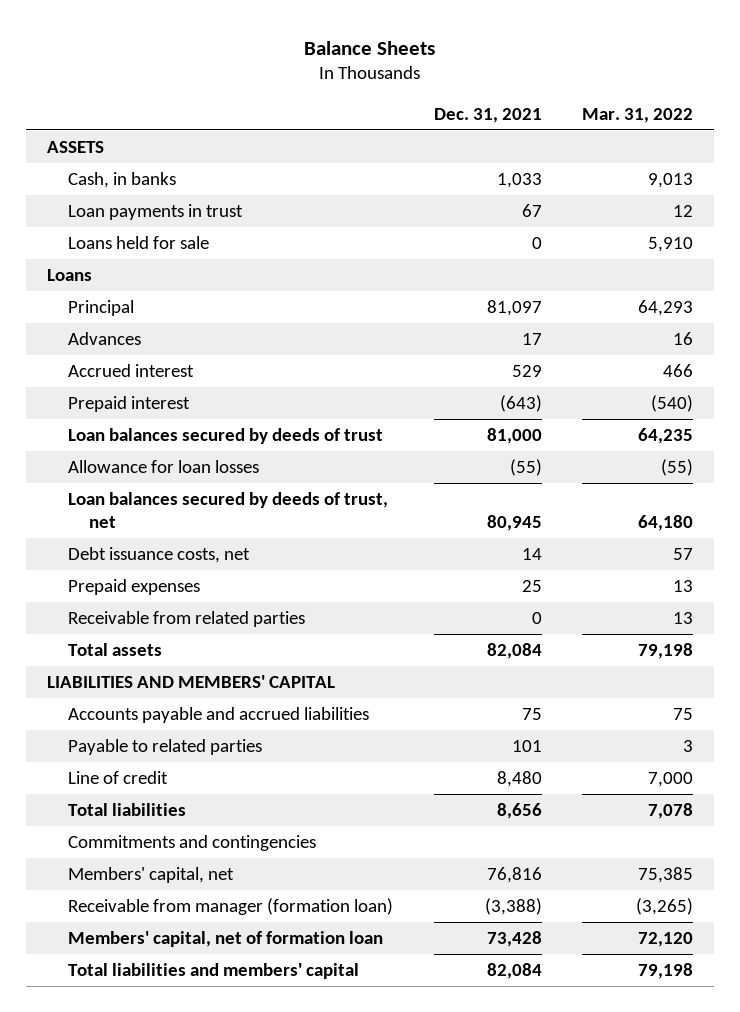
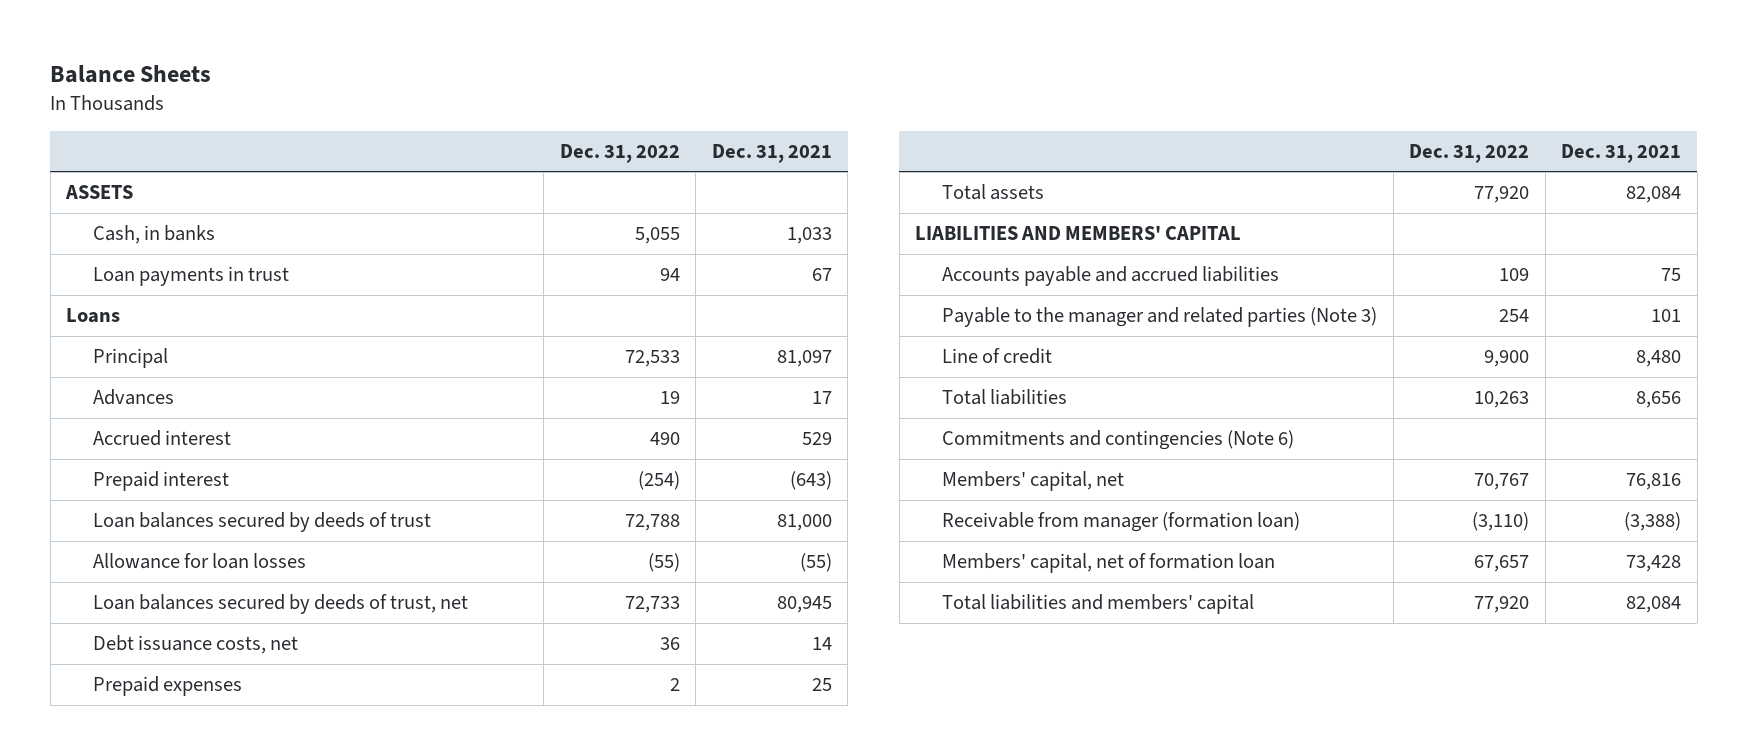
[582,107,694,123] Mar. 31, 2022 -> none
none -> [559,143,680,163] Dec. 31, 2022
[67,236,209,250] Loans held for sale -> none
[67,611,305,628] Receivable from related parties -> none
[67,739,262,756] Payable to related parties -> [942,307,1378,328] Payable to the manager and related parties (Note 3)
[67,835,316,852] Commitments and contingencies -> [942,430,1295,451] Commitments and contingencies (Note 6)

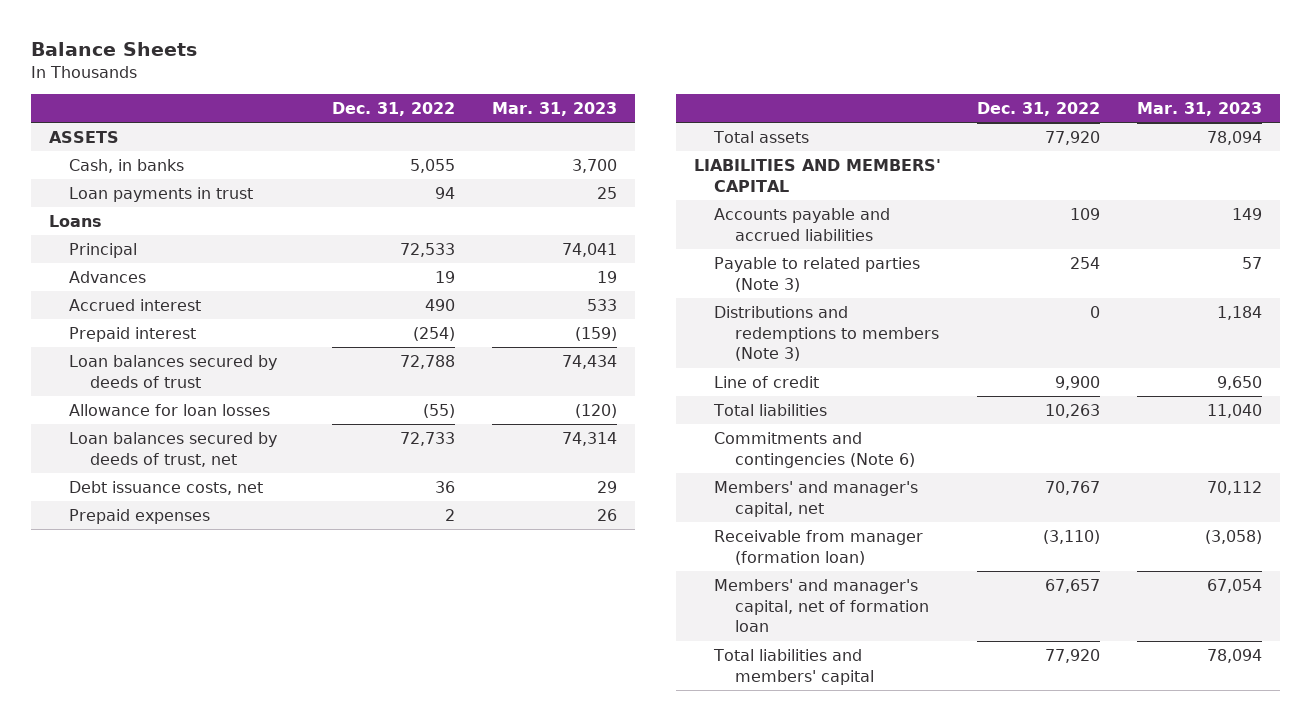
[711,143,832,163] Dec. 31, 2021 -> none
none -> [491,102,617,117] Mar. 31, 2023
[942,307,1378,328] Payable to the manager and related parties (Note 3) -> [714,257,921,292] Payable to related parties (Note 3)
none -> [714,306,939,362] Distributions and redemptions to members (Note 3)
[942,471,1125,492] Members' capital, net -> [714,481,919,517] Members' and manager's capital, net
[942,553,1276,574] Members' capital, net of formation loan -> [714,579,929,633] Members' and manager's capital, net of formation loan

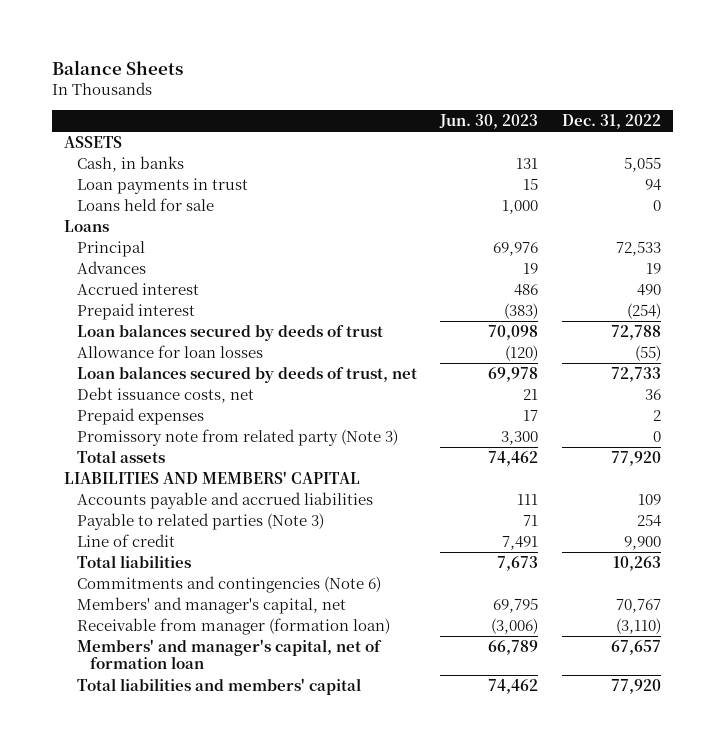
[491,102,617,117] Mar. 31, 2023 -> none
none -> [439,113,539,129] Jun. 30, 2023
none -> [76,198,214,212] Loans held for sale
none -> [76,429,398,447] Promissory note from related party (Note 3)
[714,306,939,362] Distributions and redemptions to members (Note 3) -> none

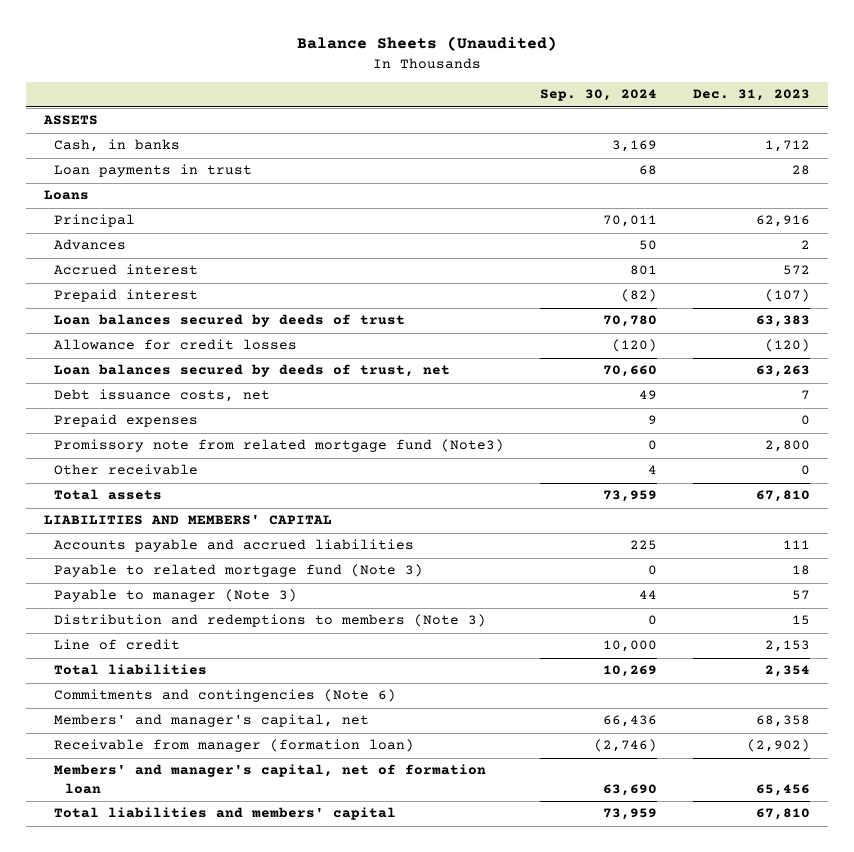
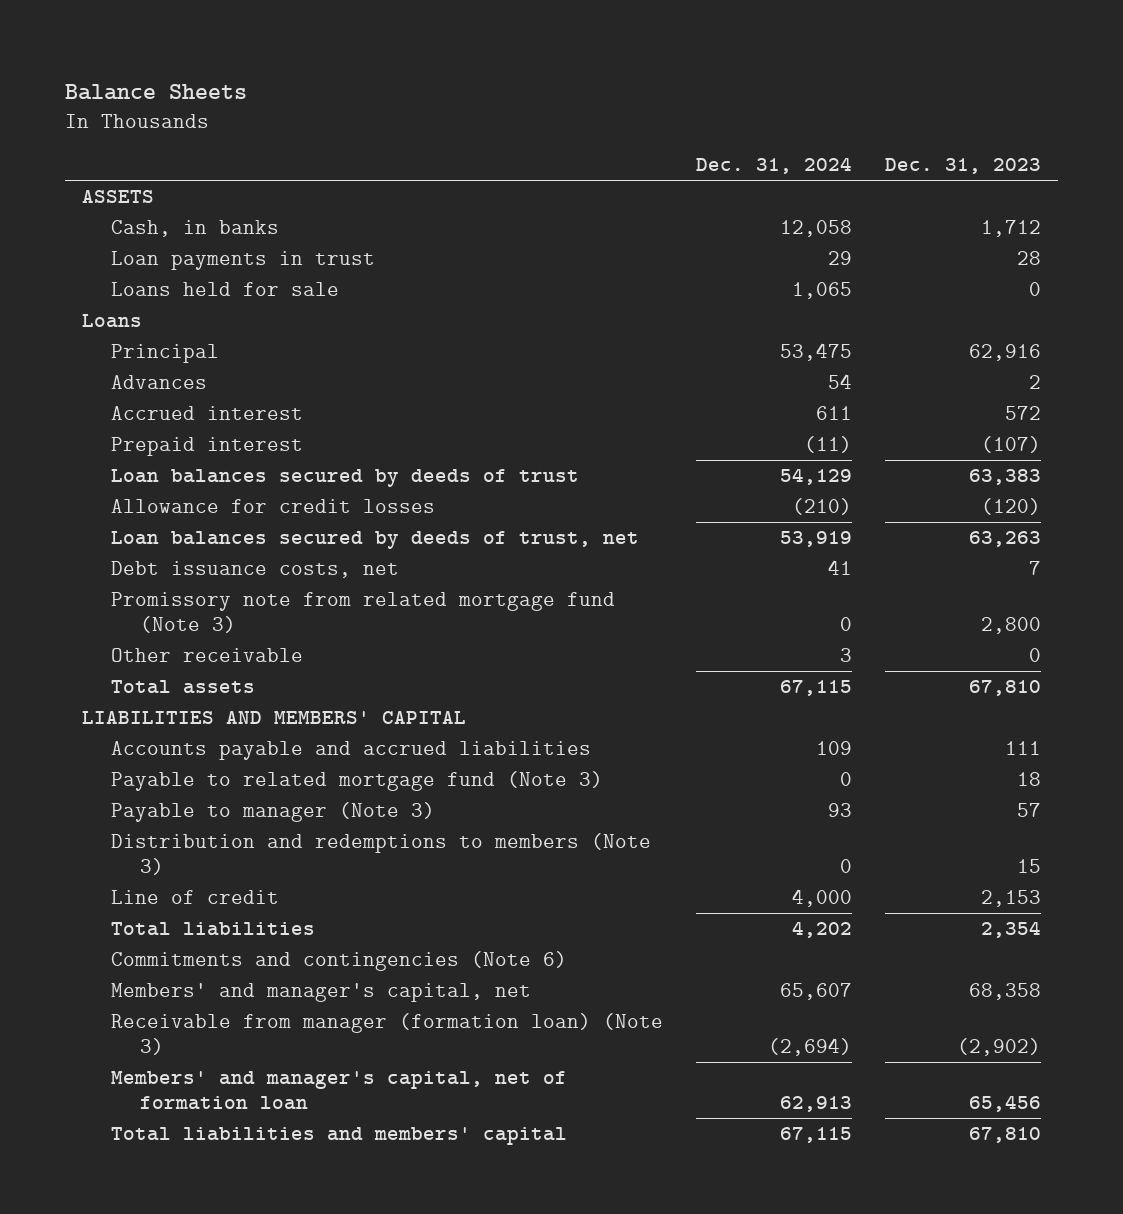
[296,36,557,52] Balance Sheets (Unaudited) -> [65,83,248,100] Balance Sheets
[540,89,658,102] Sep. 30, 2024 -> none
none -> [696,157,853,175] Dec. 31, 2024
none -> [110,282,339,297] Loans held for sale
[54,414,199,428] Prepaid expenses -> none
[54,439,505,453] Promissory note from related mortgage fund (Note3) -> [110,592,615,634] Promissory note from related mortgage fund (Note 3)
[54,739,415,753] Receivable from manager (formation loan) -> [110,1013,663,1056] Receivable from manager (formation loan) (Note 3)

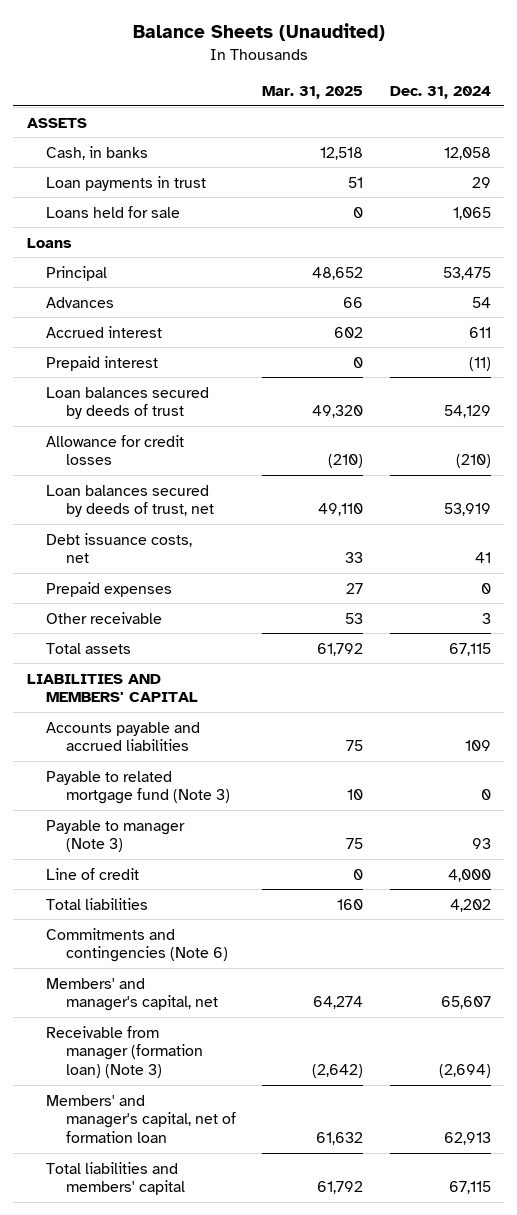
[65,83,248,100] Balance Sheets -> [132,23,385,42] Balance Sheets (Unaudited)
[885,158,1042,175] Dec. 31, 2023 -> none
none -> [262,86,364,100] Mar. 31, 2025
[110,592,615,634] Promissory note from related mortgage fund (Note 3) -> none
none -> [46,581,173,597] Prepaid expenses
[110,833,651,876] Distribution and redemptions to members (Note 3) -> none

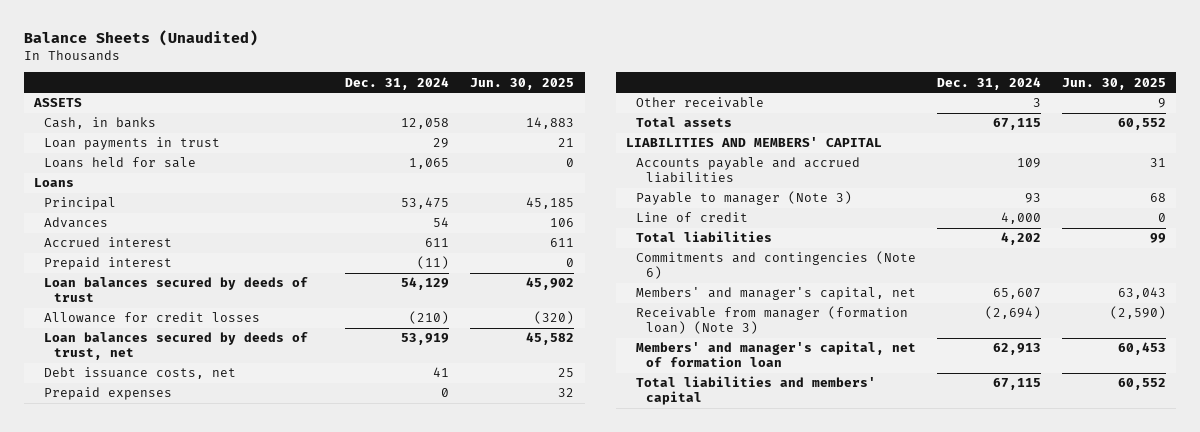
[262,86,364,100] Mar. 31, 2025 -> none
none -> [470,77,575,90] Jun. 30, 2025
[46,770,230,805] Payable to related mortgage fund (Note 3) -> none

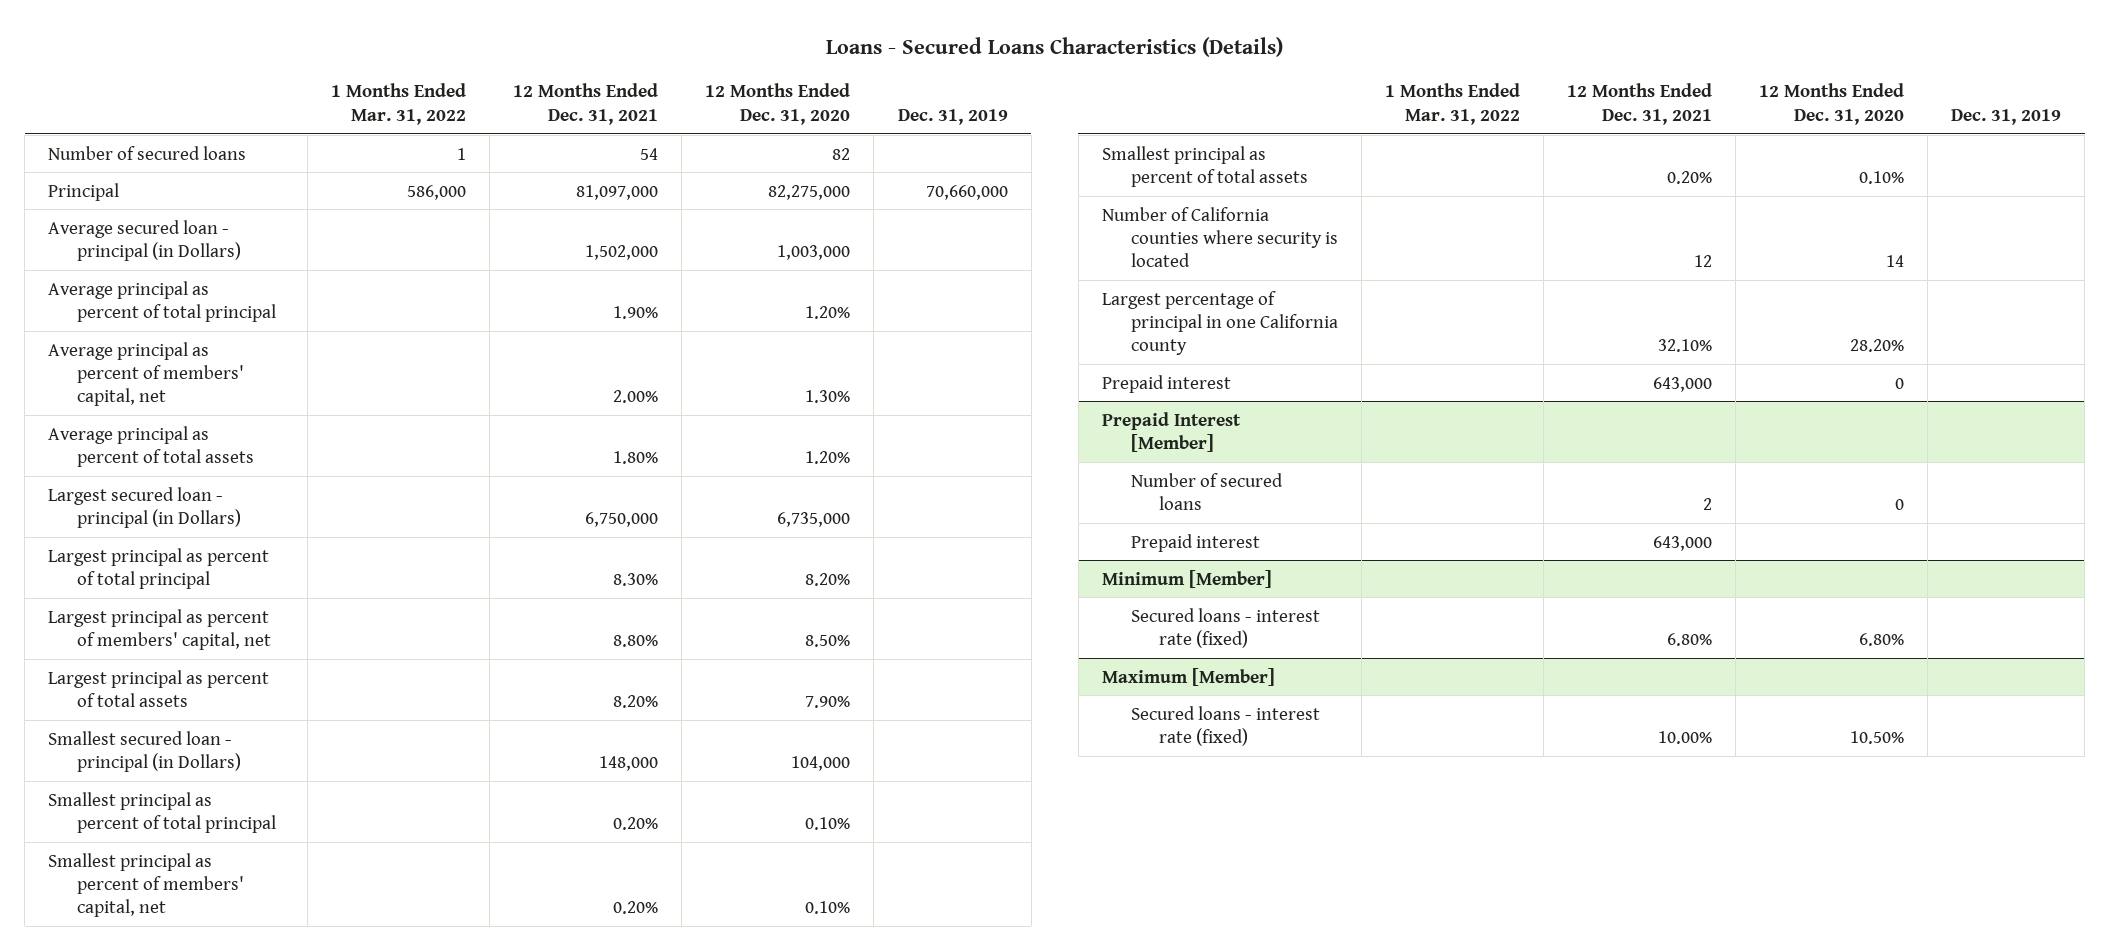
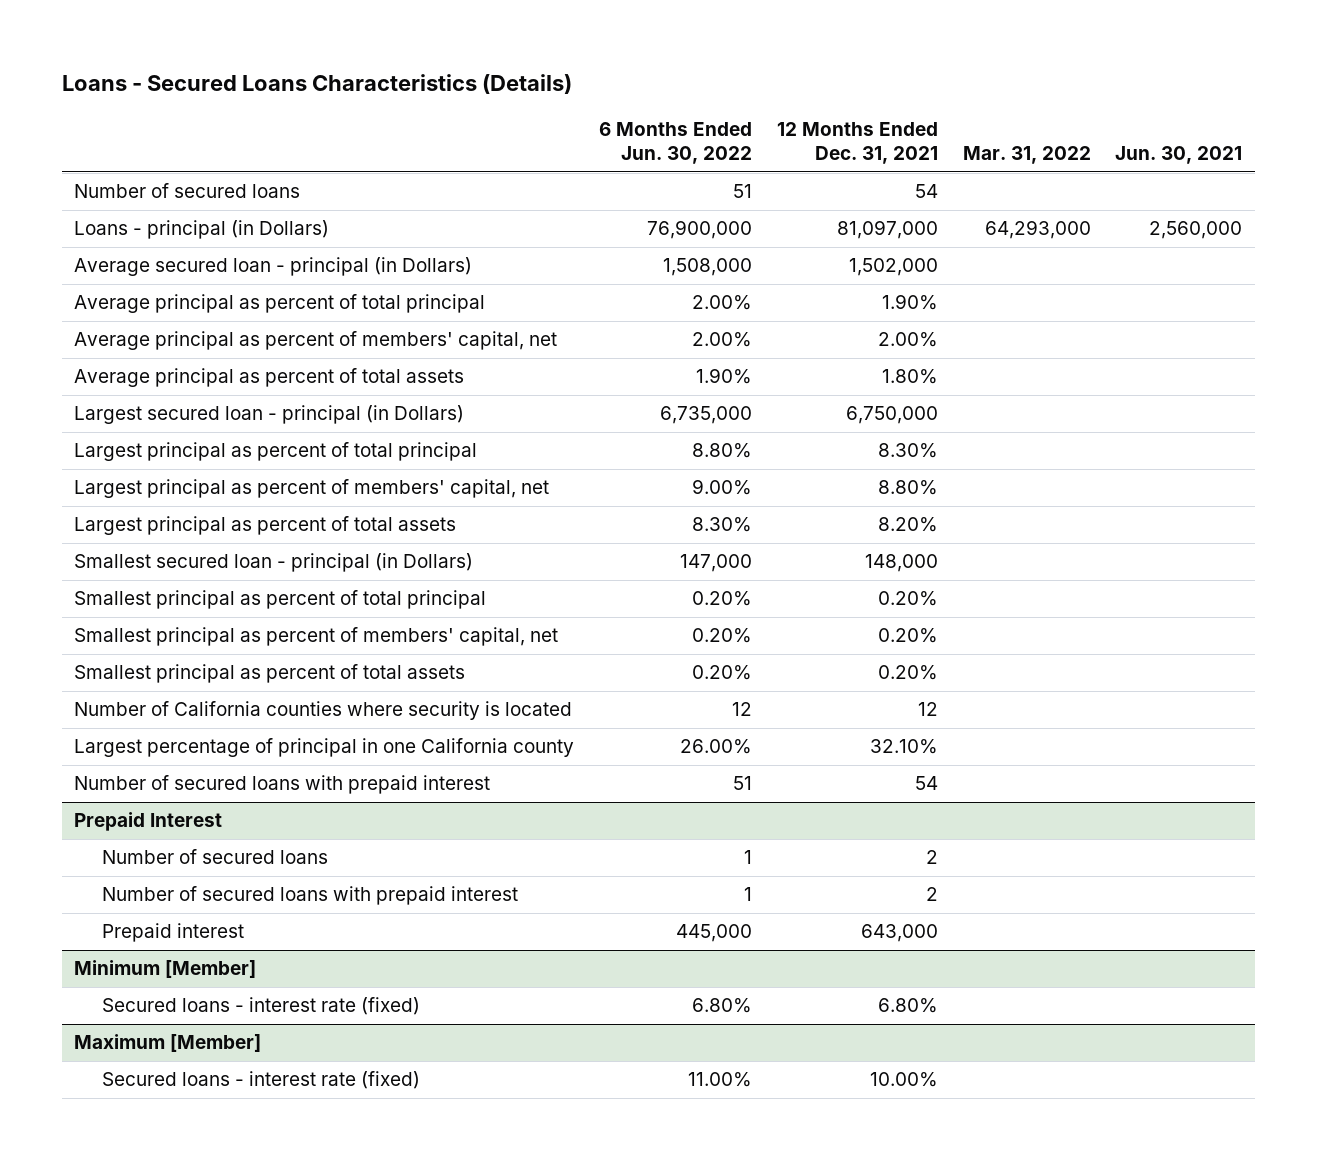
[330,83,466,125] 1 Months Ended Mar. 31, 2022 -> none
[705,83,851,125] 12 Months Ended Dec. 31, 2020 -> none
[897,108,1008,125] Dec. 31, 2019 -> none
none -> [599,121,753,165] 6 Months Ended Jun. 30, 2022
none -> [962,146,1091,165] Mar. 31, 2022
none -> [1115,146,1243,165] Jun. 30, 2021
[48,182,120,201] Principal -> [74,220,330,240] Loans - principal (in Dollars)
[1102,374,1232,393] Prepaid interest -> none
none -> [74,775,491,795] Number of secured loans with prepaid interest
[1102,411,1242,452] Prepaid Interest [Member] -> [74,812,223,832] Prepaid Interest
none -> [101,886,518,906] Number of secured loans with prepaid interest

